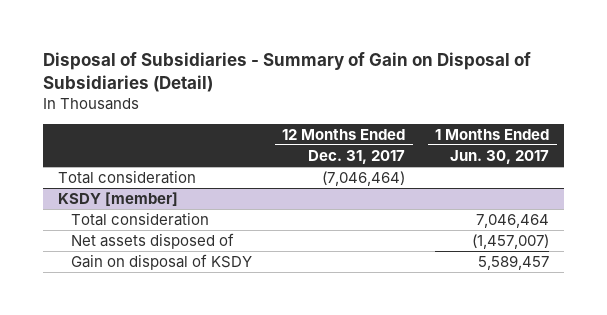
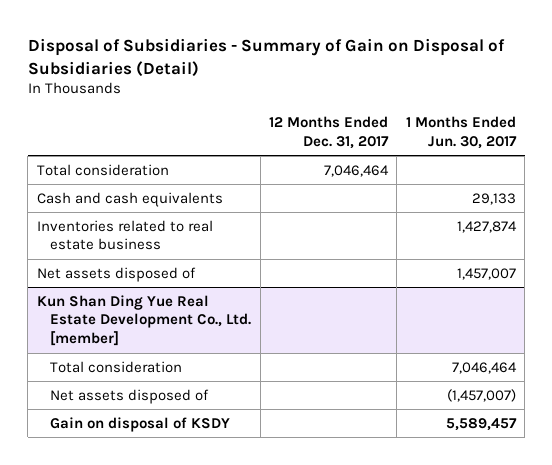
[322,171,406,187] (7,046,464) -> [323,164,389,177] 7,046,464
none -> [36,191,223,207] Cash and cash equivalents
none -> [36,219,213,251] Inventories related to real estate business
none -> [36,266,196,282] Net assets disposed of
[57,192,178,207] KSDY [member] -> [36,294,252,347] Kun Shan Ding Yue Real Estate Development Co., Ltd. [member]

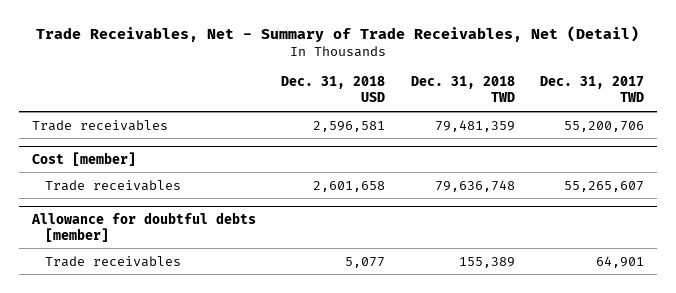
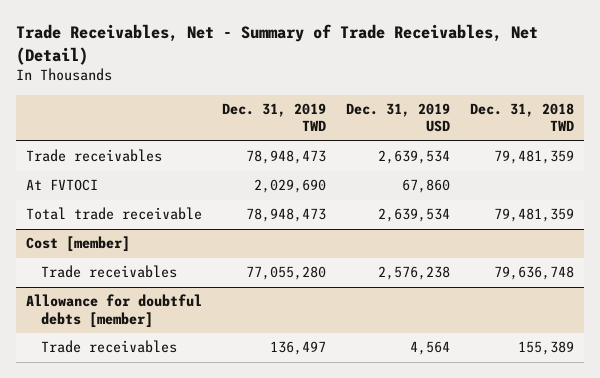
[281,76,386,103] Dec. 31, 2018 USD -> none
[540,76,645,103] Dec. 31, 2017 TWD -> none
none -> [221,103,326,132] Dec. 31, 2019 TWD
none -> [345,103,450,133] Dec. 31, 2019 USD
none -> [25,179,98,192] At FVTOCI
none -> [25,207,202,221] Total trade receivable

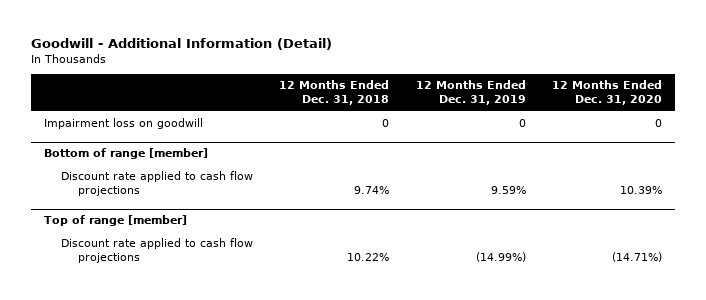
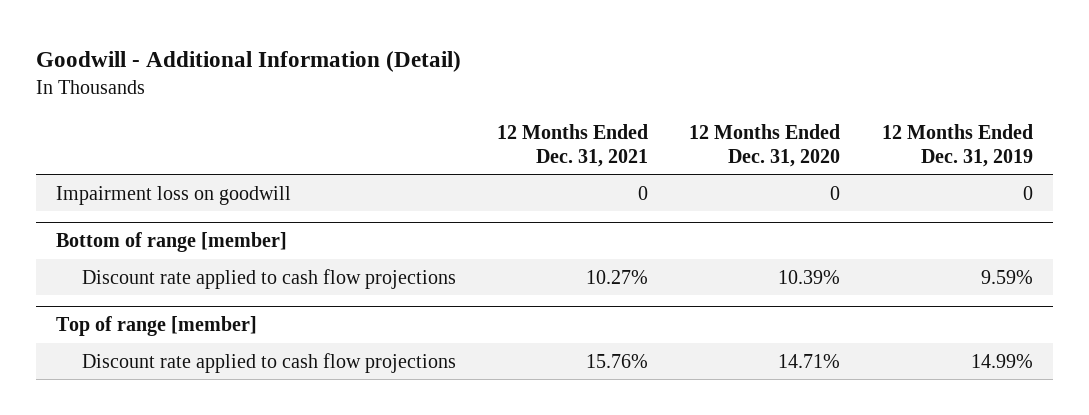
[279,80,390,106] 12 Months Ended Dec. 31, 2018 -> none
none -> [497,124,649,167] 12 Months Ended Dec. 31, 2021
[475,252,526,263] (14.99%) -> [970,353,1033,368] 14.99%
[611,252,662,263] (14.71%) -> [778,353,841,368] 14.71%

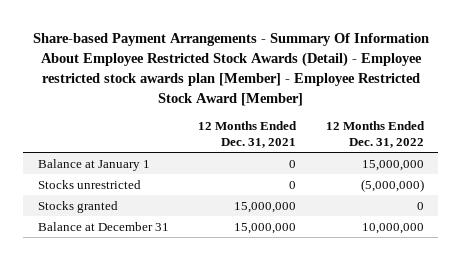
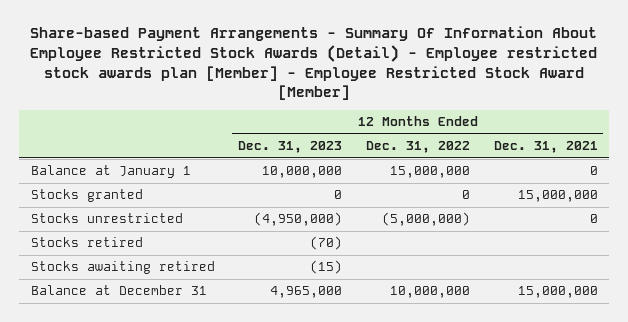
none -> [238,141,343,154] Dec. 31, 2023
[38,179,142,189] Stocks unrestricted -> [30,213,183,224] Stocks unrestricted
none -> [30,237,143,248] Stocks retired
none -> [30,261,215,275] Stocks awaiting retired

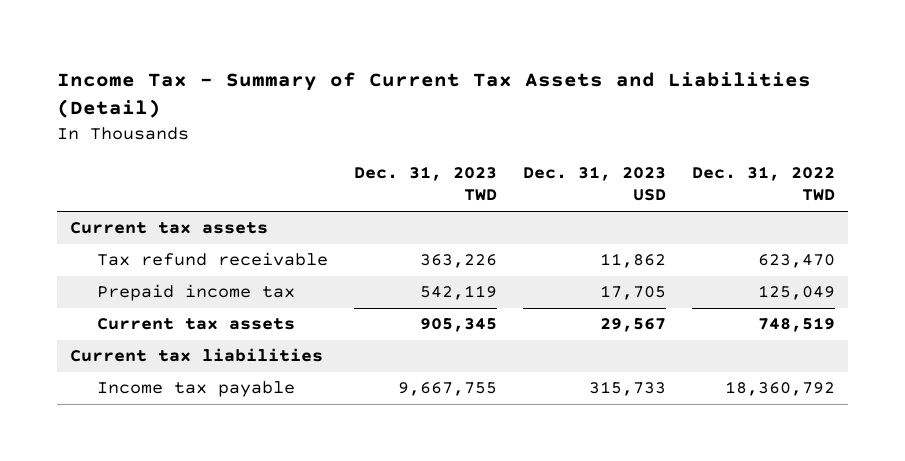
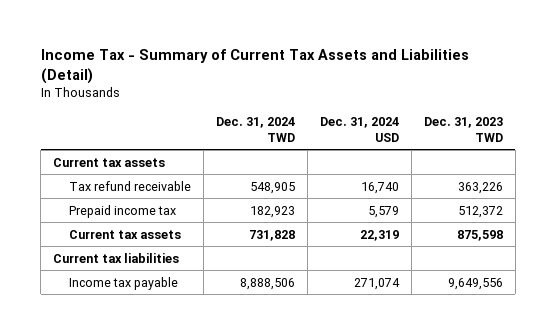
[522,166,666,202] Dec. 31, 2023 USD -> none
[691,166,835,202] Dec. 31, 2022 TWD -> none
none -> [216,116,296,142] Dec. 31, 2024 TWD
none -> [320,116,400,142] Dec. 31, 2024 USD
[420,285,498,301] 542,119 -> [457,205,503,218] 512,372
[420,318,498,333] 905,345 -> [456,229,503,241] 875,598
[398,382,498,397] 9,667,755 -> [447,277,503,290] 9,649,556

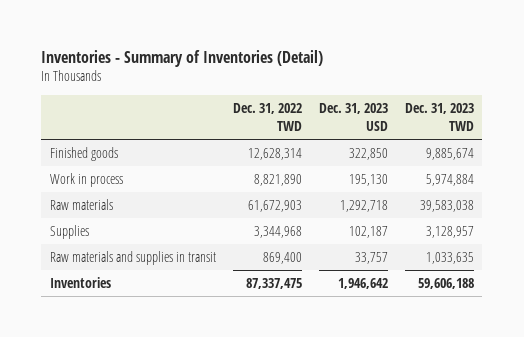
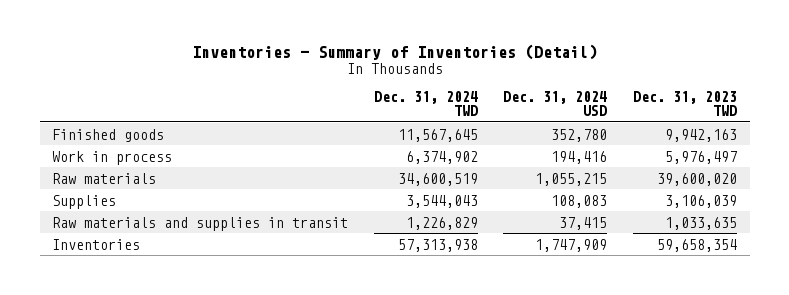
[232,103,302,131] Dec. 31, 2022 TWD -> none
[318,103,388,131] Dec. 31, 2023 USD -> none
none -> [373,91,478,116] Dec. 31, 2024 TWD
none -> [503,91,608,116] Dec. 31, 2024 USD
[425,148,474,161] 9,885,674 -> [664,128,737,142] 9,942,163
[425,174,474,187] 5,974,884 -> [664,150,737,164] 5,976,497
[419,200,474,213] 39,583,038 -> [656,172,737,186] 39,600,020
[425,226,474,239] 3,128,957 -> [664,194,737,208] 3,106,039
[417,278,474,290] 59,606,188 -> [656,238,737,252] 59,658,354

